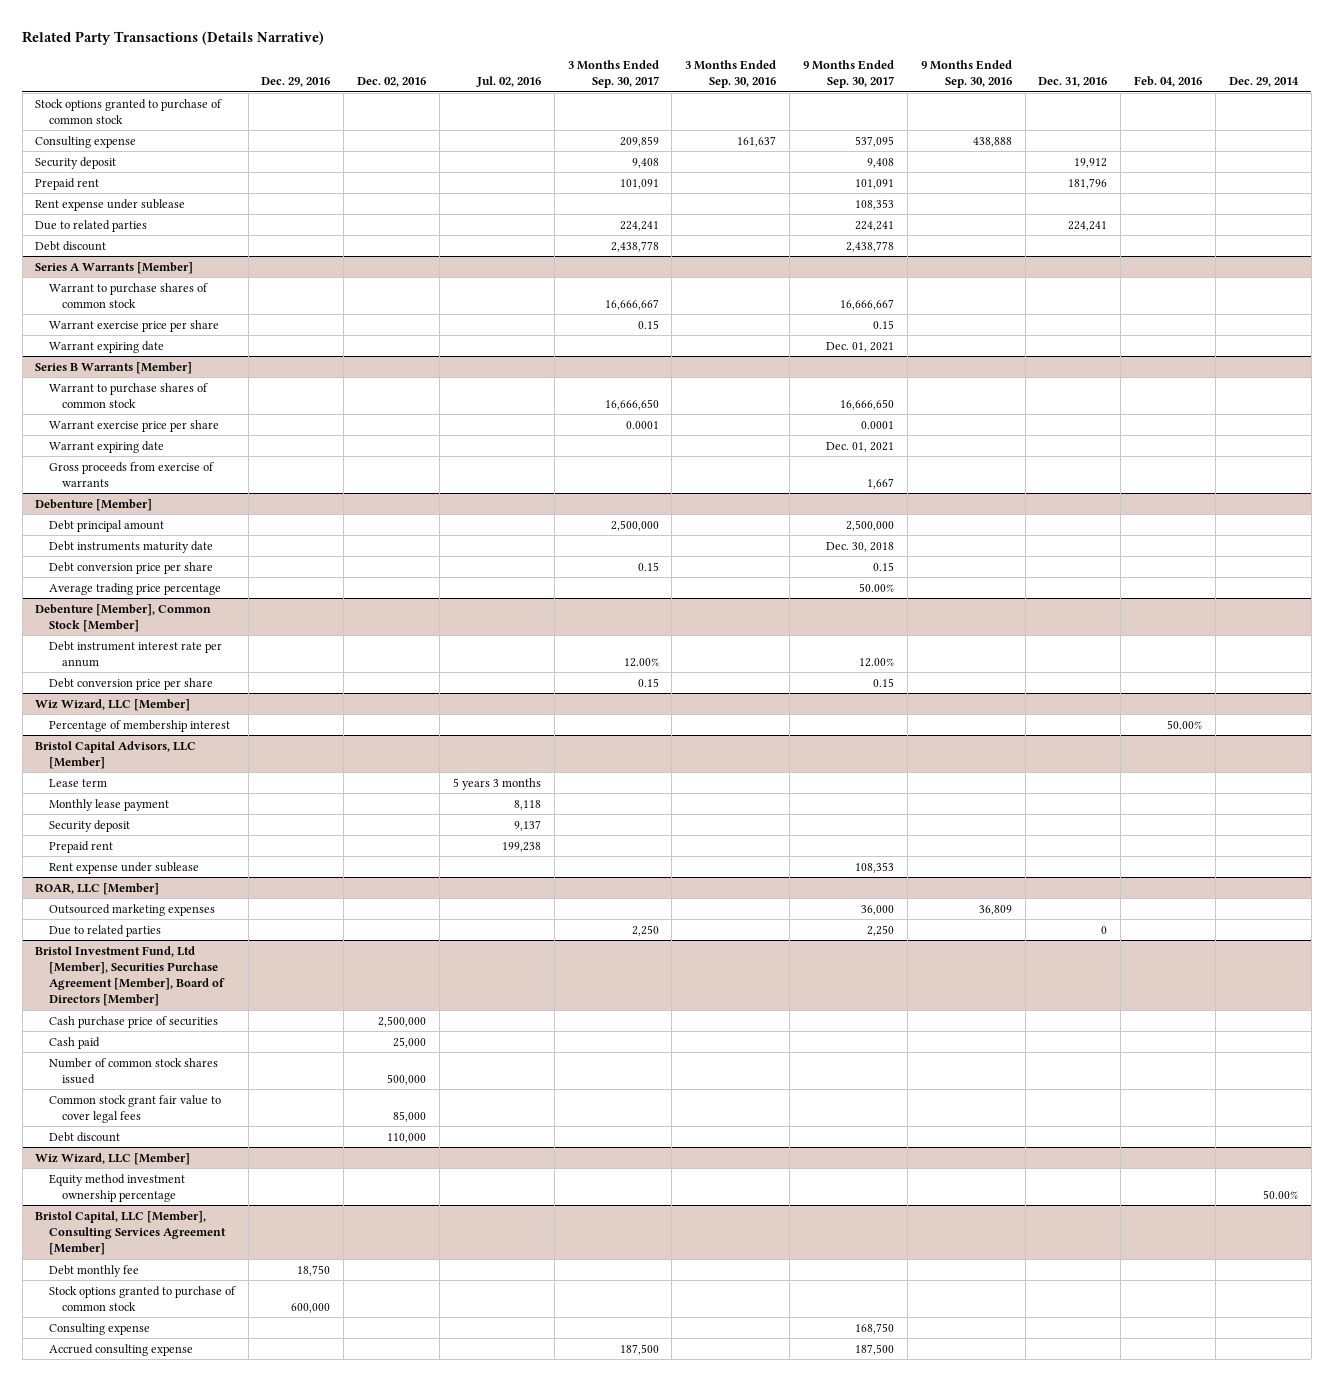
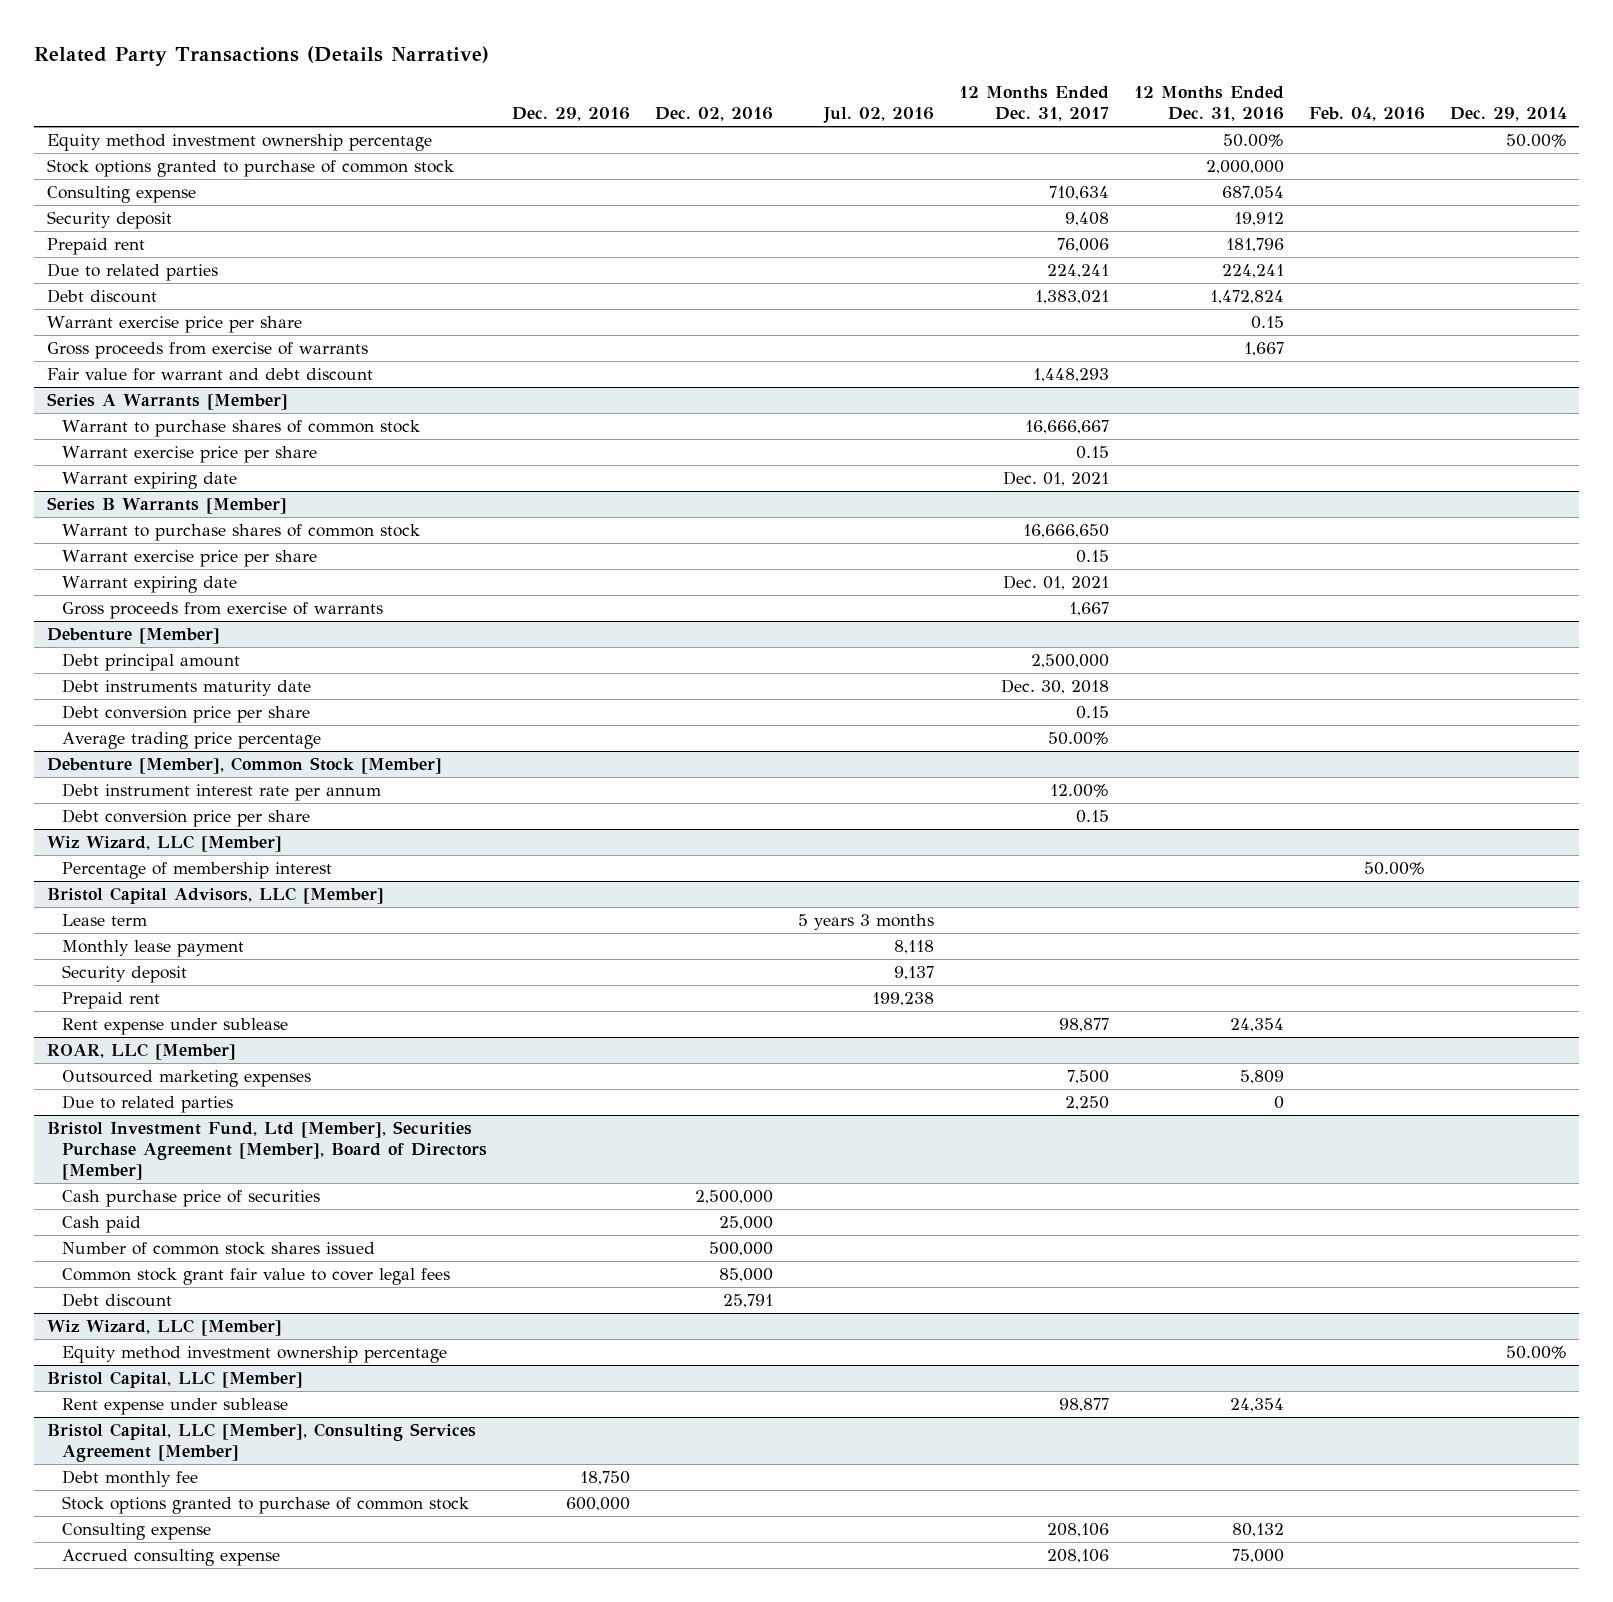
[567,60,659,89] 3 Months Ended Sep. 30, 2017 -> none
[685,60,777,89] 3 Months Ended Sep. 30, 2016 -> none
[802,60,894,89] 9 Months Ended Sep. 30, 2017 -> none
[920,60,1012,89] 9 Months Ended Sep. 30, 2016 -> none
[1038,77,1108,88] Dec. 31, 2016 -> none
none -> [958,86,1109,122] 12 Months Ended Dec. 31, 2017
none -> [1133,86,1284,122] 12 Months Ended Dec. 31, 2016
none -> [46,134,432,152] Equity method investment ownership percentage
[35,198,186,211] Rent expense under sublease -> none
none -> [46,316,302,334] Warrant exercise price per share
none -> [46,342,368,360] Gross proceeds from exercise of warrants
none -> [46,368,373,382] Fair value for warrant and debt discount
[387,1132,427,1143] 110,000 -> [723,1294,774,1309] 25,791
none -> [46,1371,303,1389] Bristol Capital, LLC [Member]
none -> [62,1398,289,1416] Rent expense under sublease

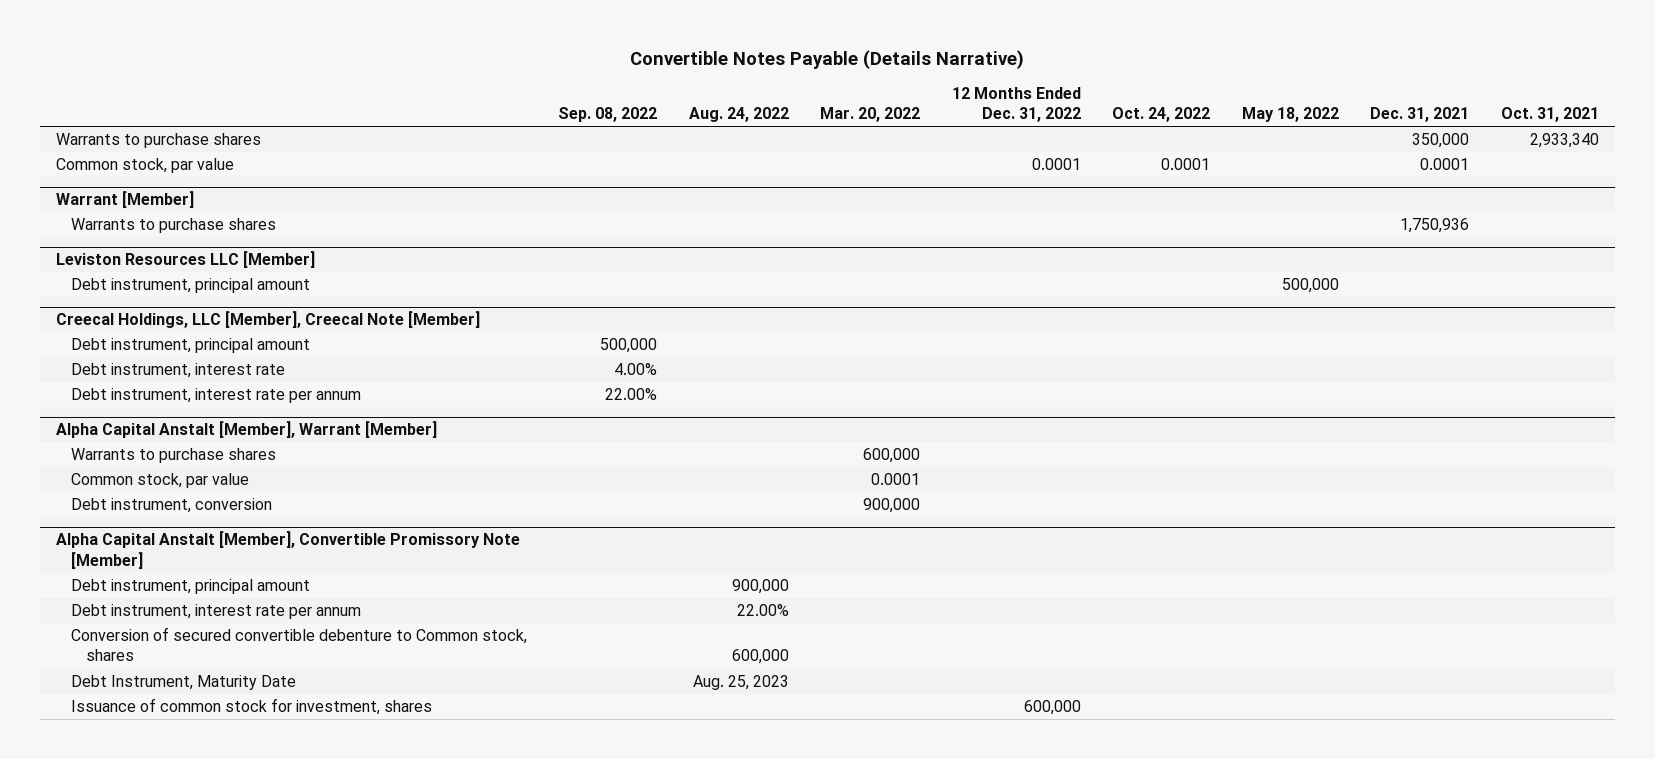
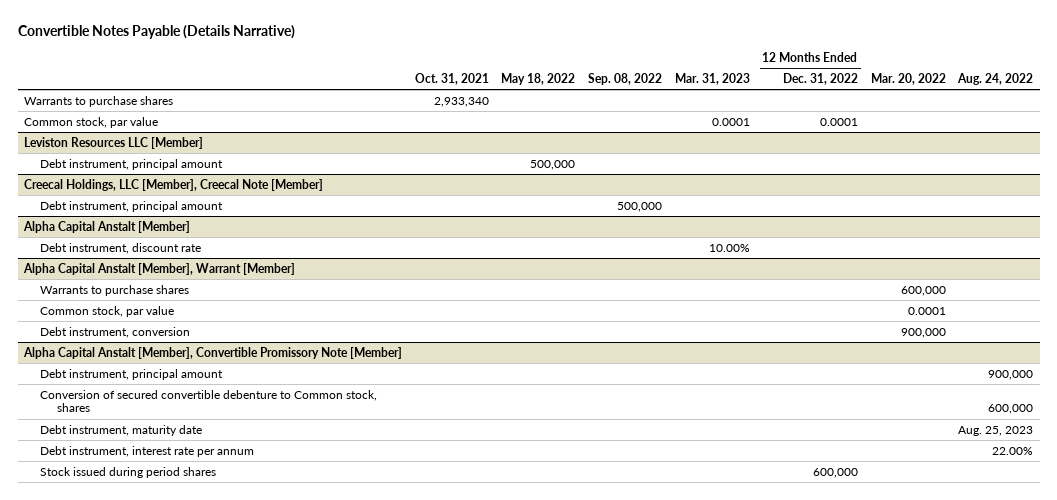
[1112,107,1211,123] Oct. 24, 2022 -> none
[1370,107,1470,123] Dec. 31, 2021 -> none
none -> [675,73,751,86] Mar. 31, 2023
[55,191,194,209] Warrant [Member] -> none
[71,218,277,234] Warrants to purchase shares -> none
[71,363,286,379] Debt instrument, interest rate -> none
[71,388,362,404] Debt instrument, interest rate per annum -> none
none -> [22,220,190,233] Alpha Capital Anstalt [Member]
none -> [40,242,202,254] Debt instrument, discount rate
[71,675,297,691] Debt Instrument, Maturity Date -> [40,424,203,436] Debt instrument, maturity date
[71,604,362,620] Debt instrument, interest rate per annum -> [40,445,255,457] Debt instrument, interest rate per annum
[71,698,433,716] Issuance of common stock for investment, shares -> [40,466,217,478] Stock issued during period shares

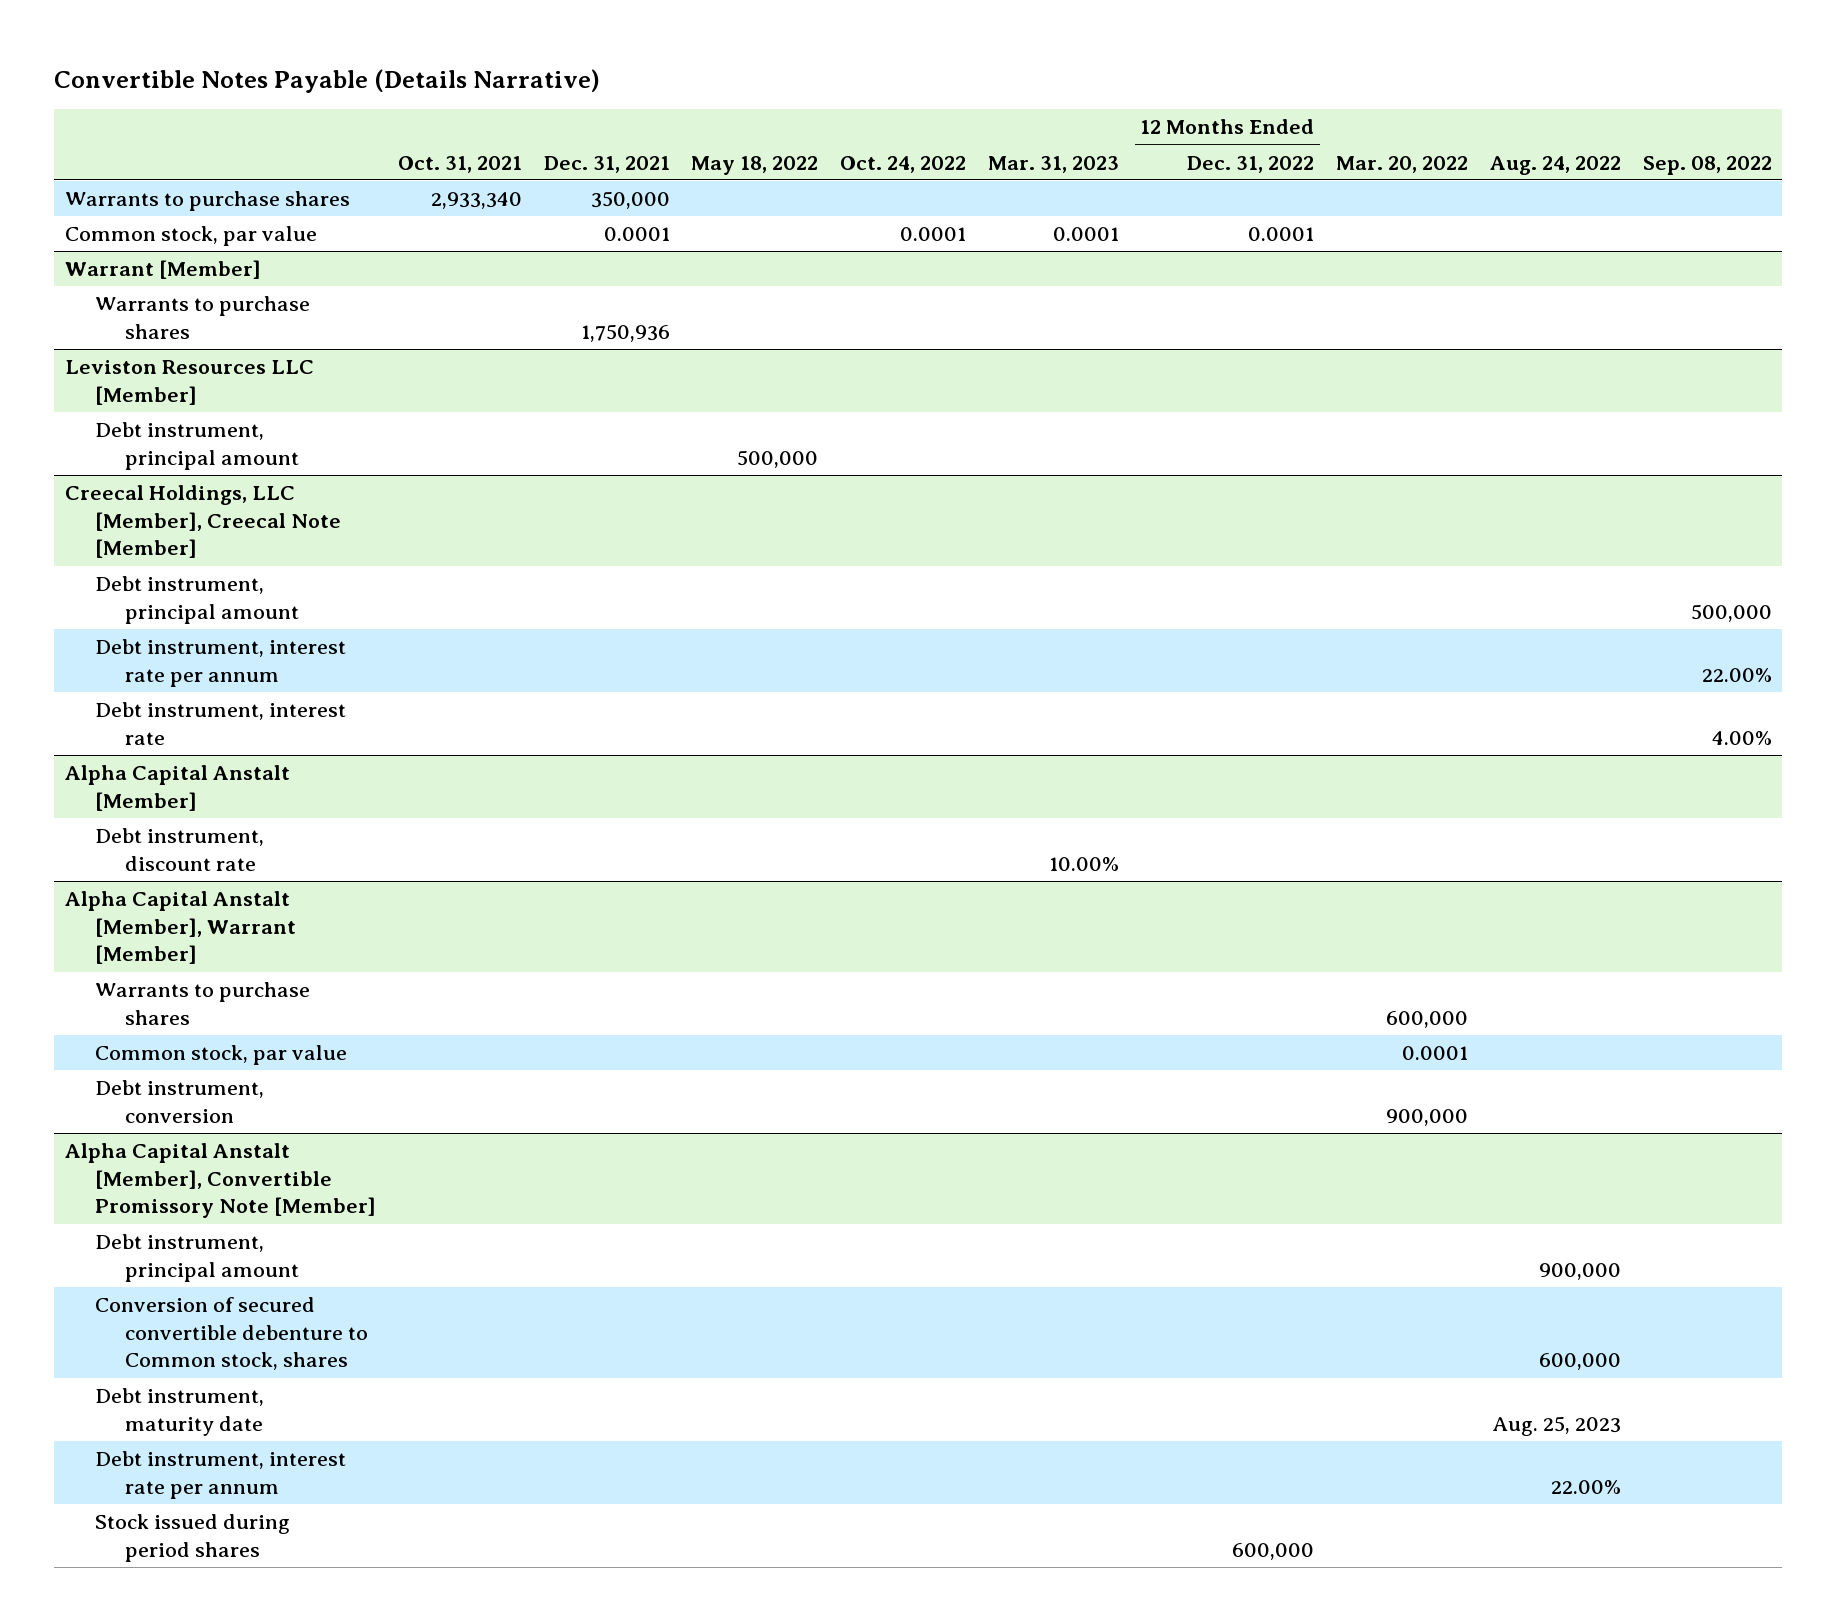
none -> [543,155,670,173] Dec. 31, 2021
none -> [840,155,967,173] Oct. 24, 2022
none -> [64,260,261,280] Warrant [Member]
none -> [95,296,311,339] Warrants to purchase shares
none -> [95,639,347,687] Debt instrument, interest rate per annum
none -> [95,702,347,745] Debt instrument, interest rate

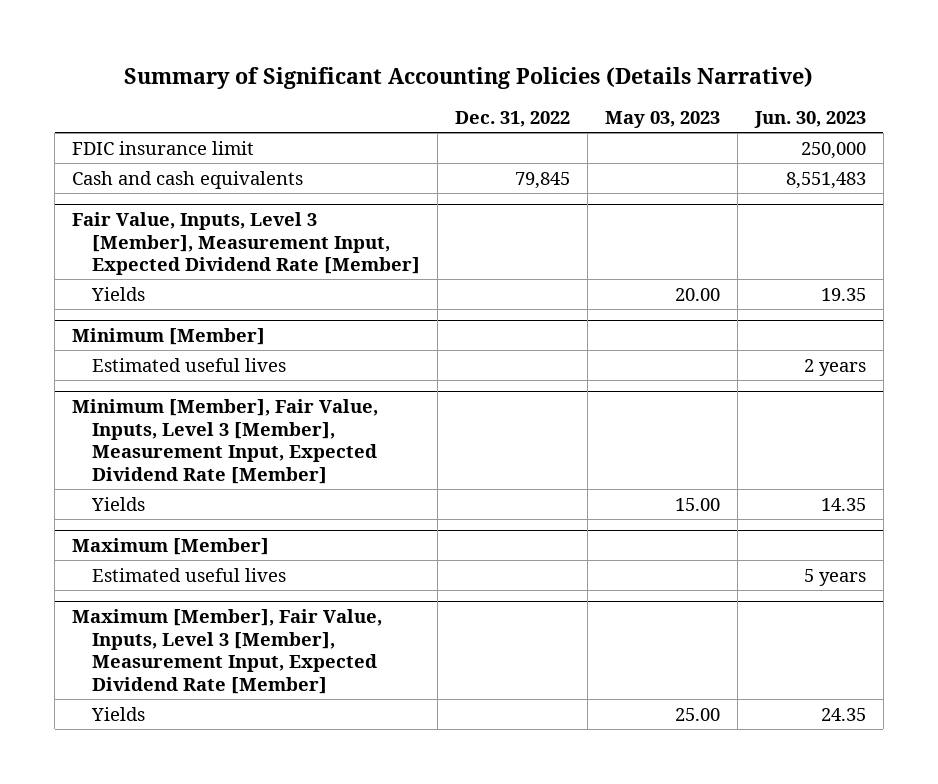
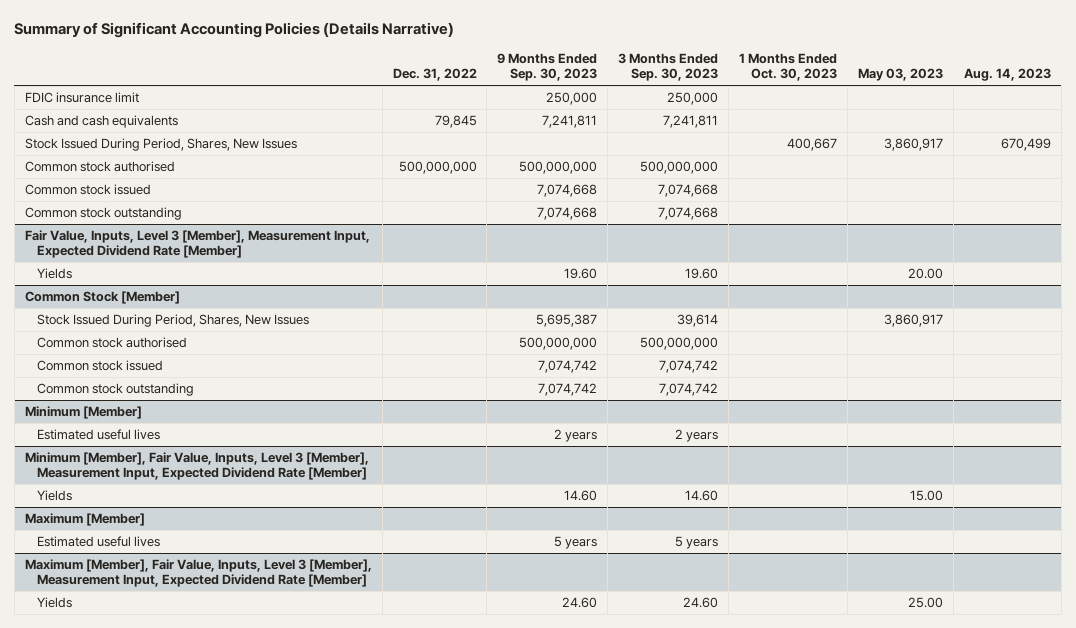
[753,111,866,129] Jun. 30, 2023 -> none
none -> [497,53,598,82] 9 Months Ended Sep. 30, 2023
none -> [618,53,719,82] 3 Months Ended Sep. 30, 2023
none -> [739,53,838,82] 1 Months Ended Oct. 30, 2023
none -> [963,68,1051,82] Aug. 14, 2023
none -> [24,137,297,151] Stock Issued During Period, Shares, New Issues
none -> [24,160,175,172] Common stock authorised
none -> [24,183,151,195] Common stock issued
none -> [24,206,182,220] Common stock outstanding
none -> [24,290,180,304] Common Stock [Member]
none -> [37,313,310,327] Stock Issued During Period, Shares, New Issues
none -> [37,336,188,348] Common stock authorised
none -> [37,359,164,371] Common stock issued
none -> [37,382,195,396] Common stock outstanding

